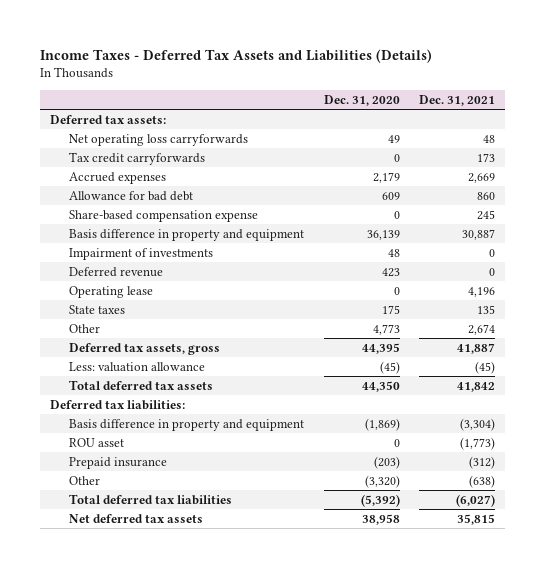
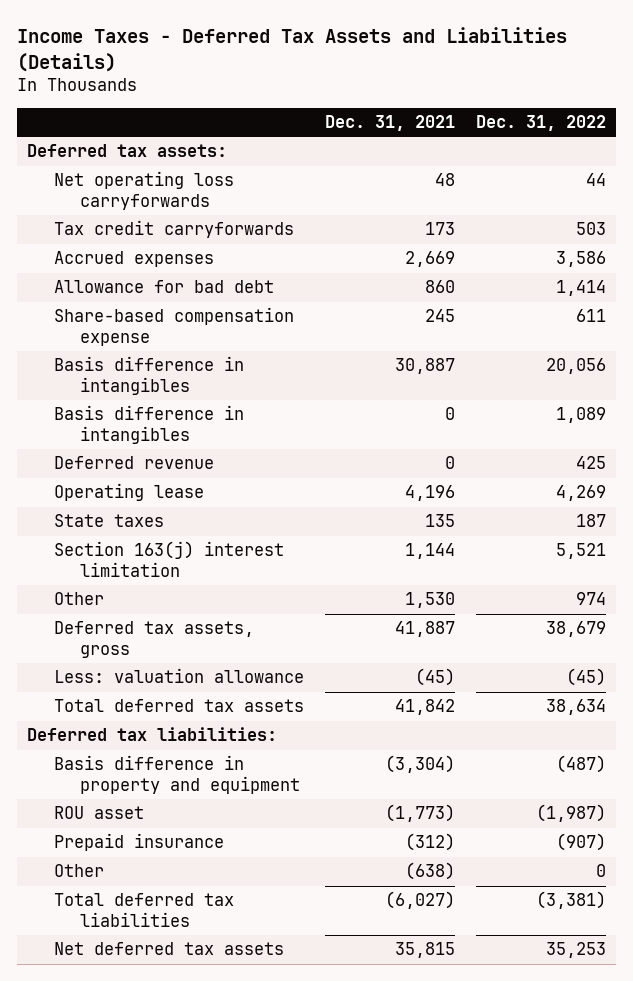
[323,94,400,106] Dec. 31, 2020 -> none
none -> [475,115,606,132] Dec. 31, 2022
[69,247,214,260] Impairment of investments -> none
none -> [53,356,244,395] Basis difference in intangibles
[69,228,305,241] Basis difference in property and equipment -> [53,405,244,444] Basis difference in intangibles
[461,228,495,240] 30,887 -> [444,407,455,421] 0
none -> [53,541,284,577] Section 163(j) interest limitation
[467,323,495,335] 2,674 -> [404,592,455,609] 1,530

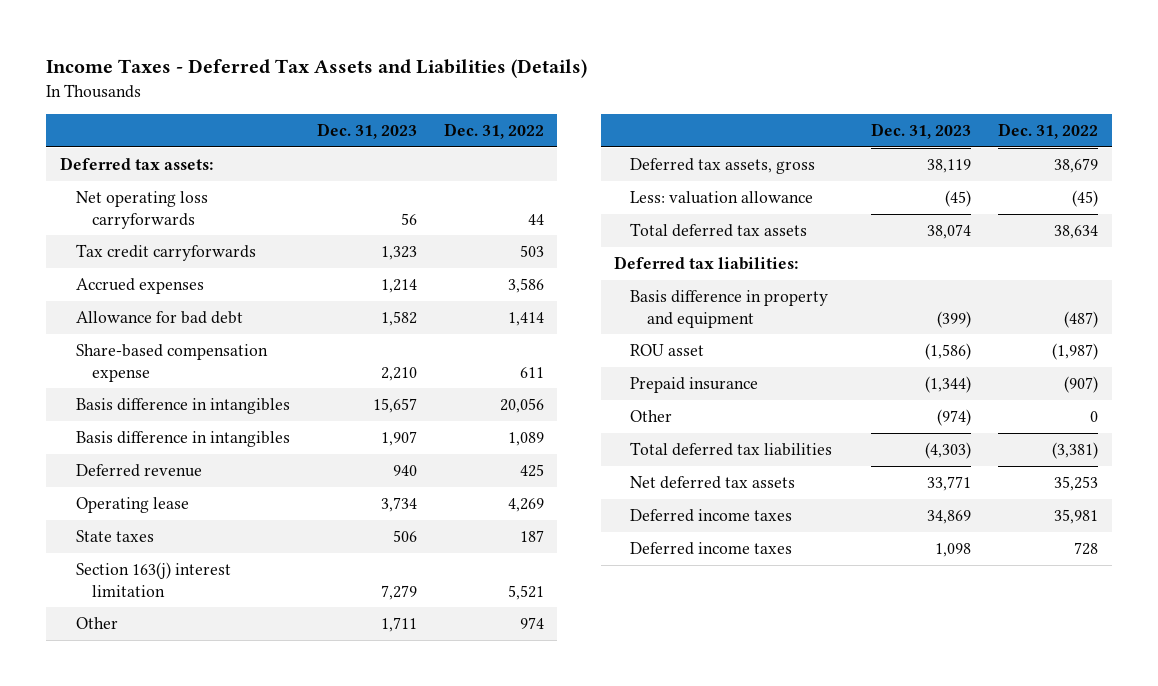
[324,115,455,132] Dec. 31, 2021 -> none
none -> [316,122,417,139] Dec. 31, 2023
none -> [630,508,793,522] Deferred income taxes
none -> [630,541,793,555] Deferred income taxes

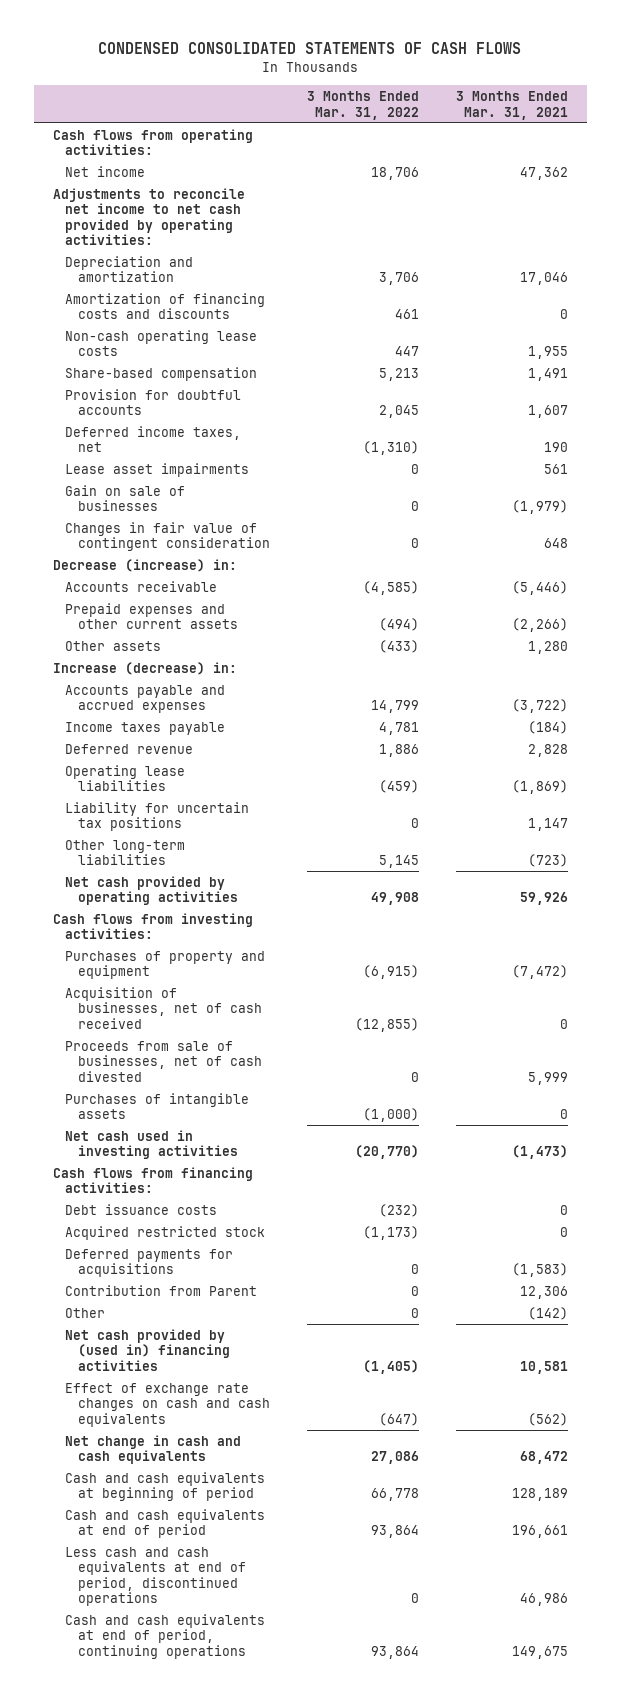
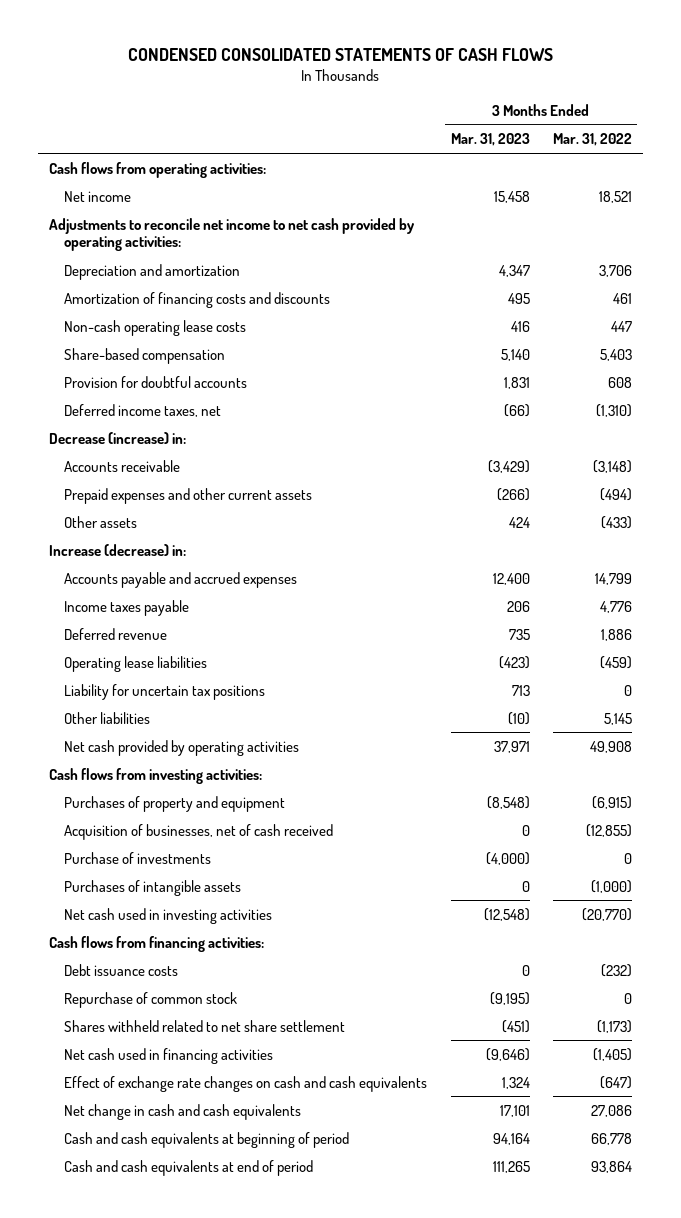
[456,91,569,120] 3 Months Ended Mar. 31, 2021 -> none
none -> [450,133,530,147] Mar. 31, 2023
[370,166,419,180] 18,706 -> [598,190,632,203] 18,521
[378,367,419,381] 5,213 -> [599,348,632,361] 5,403
[378,405,419,419] 2,045 -> [607,376,632,388] 608
[65,462,250,477] Lease asset impairments -> none
[65,484,186,512] Gain on sale of businesses -> none
[65,521,270,552] Changes in fair value of contingent consideration -> none
[362,580,419,595] (4,585) -> [592,459,632,473] (3,148)
[378,721,419,735] 4,781 -> [599,600,632,613] 4,776
[65,839,186,866] Other long-term liabilities -> [64,711,151,724] Other liabilities
[65,1040,262,1082] Proceeds from sale of businesses, net of cash divested -> none
none -> [64,851,212,864] Purchase of investments
[65,1248,234,1278] Deferred payments for acquisitions -> none
[65,1284,258,1296] Contribution from Parent -> none
[65,1307,106,1318] Other -> none
none -> [64,991,238,1008] Repurchase of common stock
[65,1225,266,1240] Acquired restricted stock -> [64,1019,346,1032] Shares withheld related to net share settlement
[65,1328,230,1371] Net cash provided by (used in) financing activities -> [64,1047,274,1064] Net cash used in financing activities
[65,1546,246,1607] Less cash and cash equivalents at end of period, discontinued operations -> none
[65,1613,266,1659] Cash and cash equivalents at end of period, continuing operations -> none

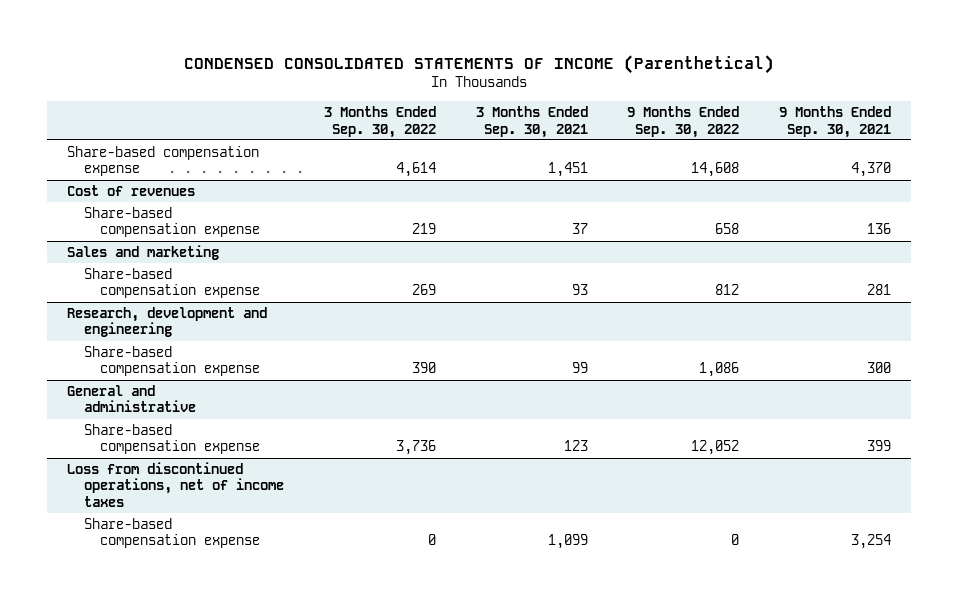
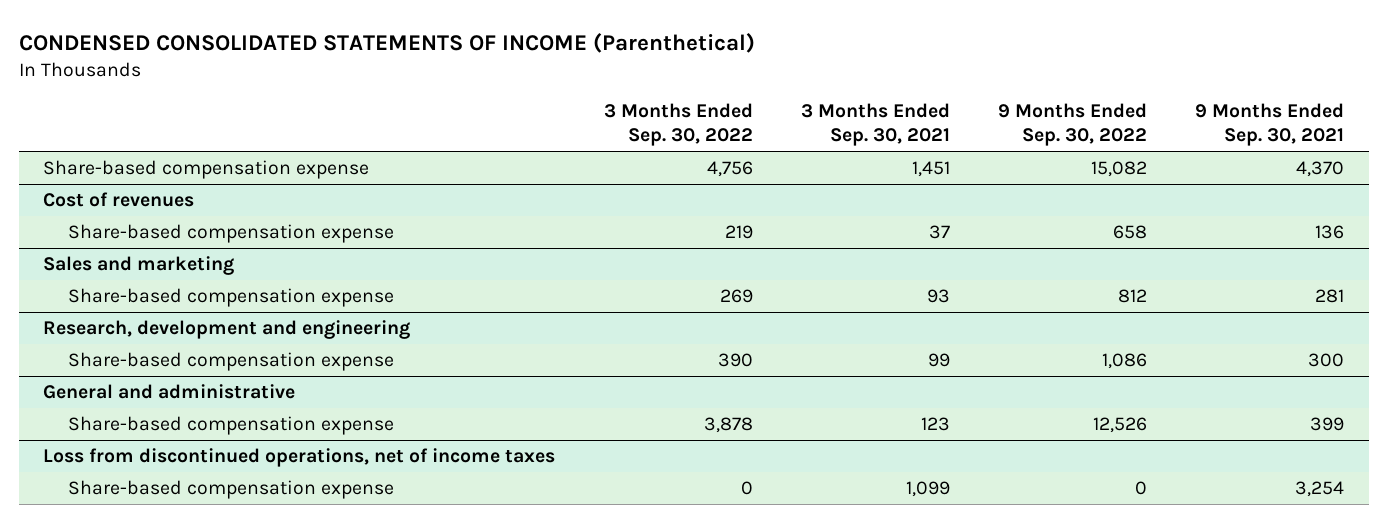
[395,162,436,178] 4,614 -> [706,161,753,178] 4,756
[691,162,740,178] 14,608 -> [1091,161,1148,178] 15,082
[395,440,436,456] 3,736 -> [703,417,753,434] 3,878
[691,440,740,456] 12,052 -> [1093,417,1148,434] 12,526

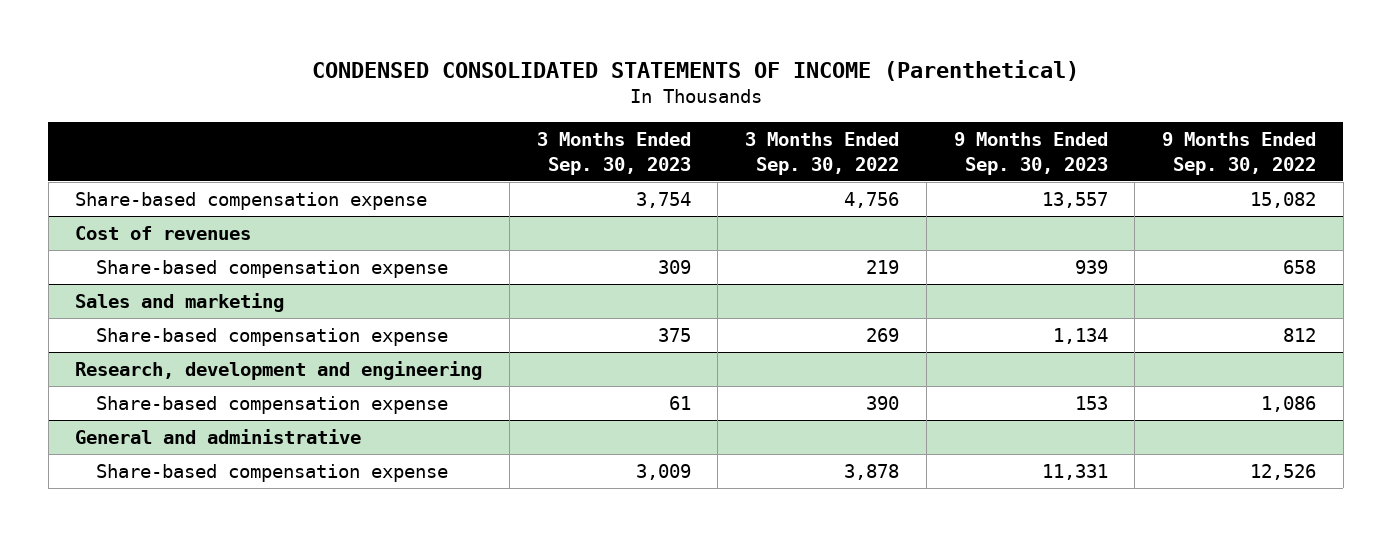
[800,103,950,147] 3 Months Ended Sep. 30, 2021 -> none
[1195,103,1345,147] 9 Months Ended Sep. 30, 2021 -> none
none -> [536,132,691,175] 3 Months Ended Sep. 30, 2023
none -> [953,132,1108,175] 9 Months Ended Sep. 30, 2023
[43,448,556,468] Loss from discontinued operations, net of income taxes -> none
[68,480,395,500] Share-based compensation expense -> none

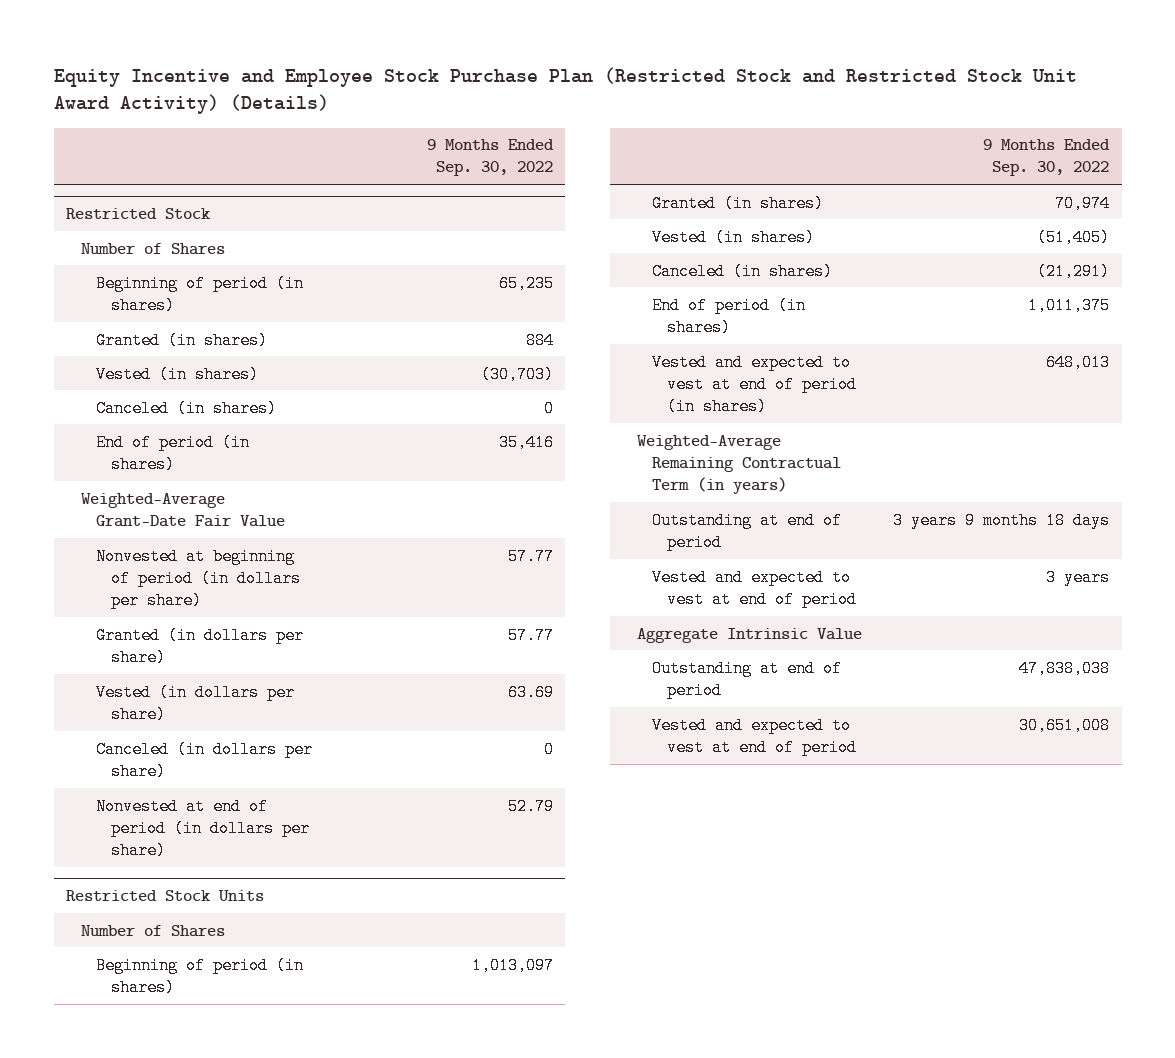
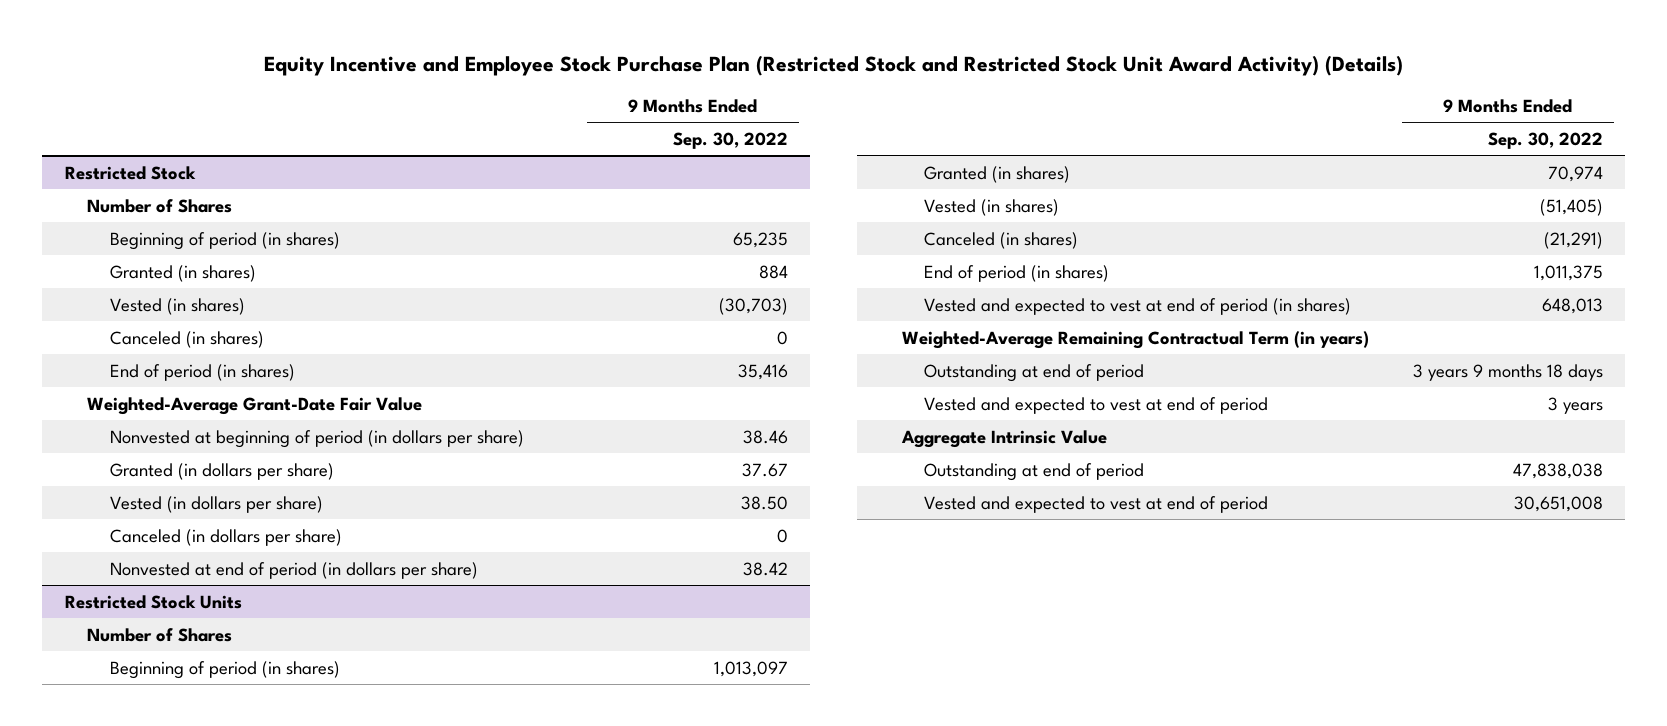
[507,547,554,565] 57.77 -> [743,429,789,444] 38.46
[507,626,554,644] 57.77 -> [742,462,789,477] 37.67
[507,683,554,701] 63.69 -> [741,495,789,510] 38.50
[507,797,554,815] 52.79 -> [743,561,789,576] 38.42

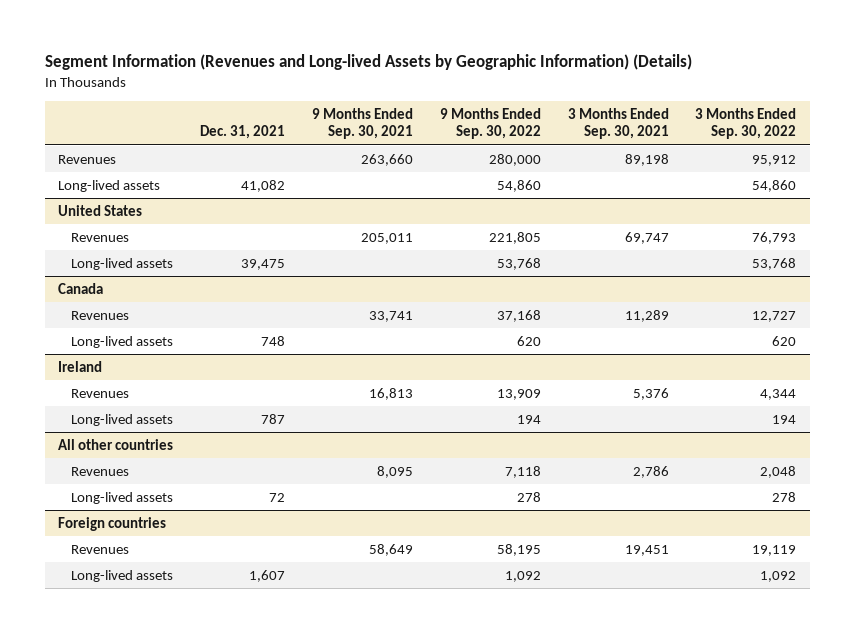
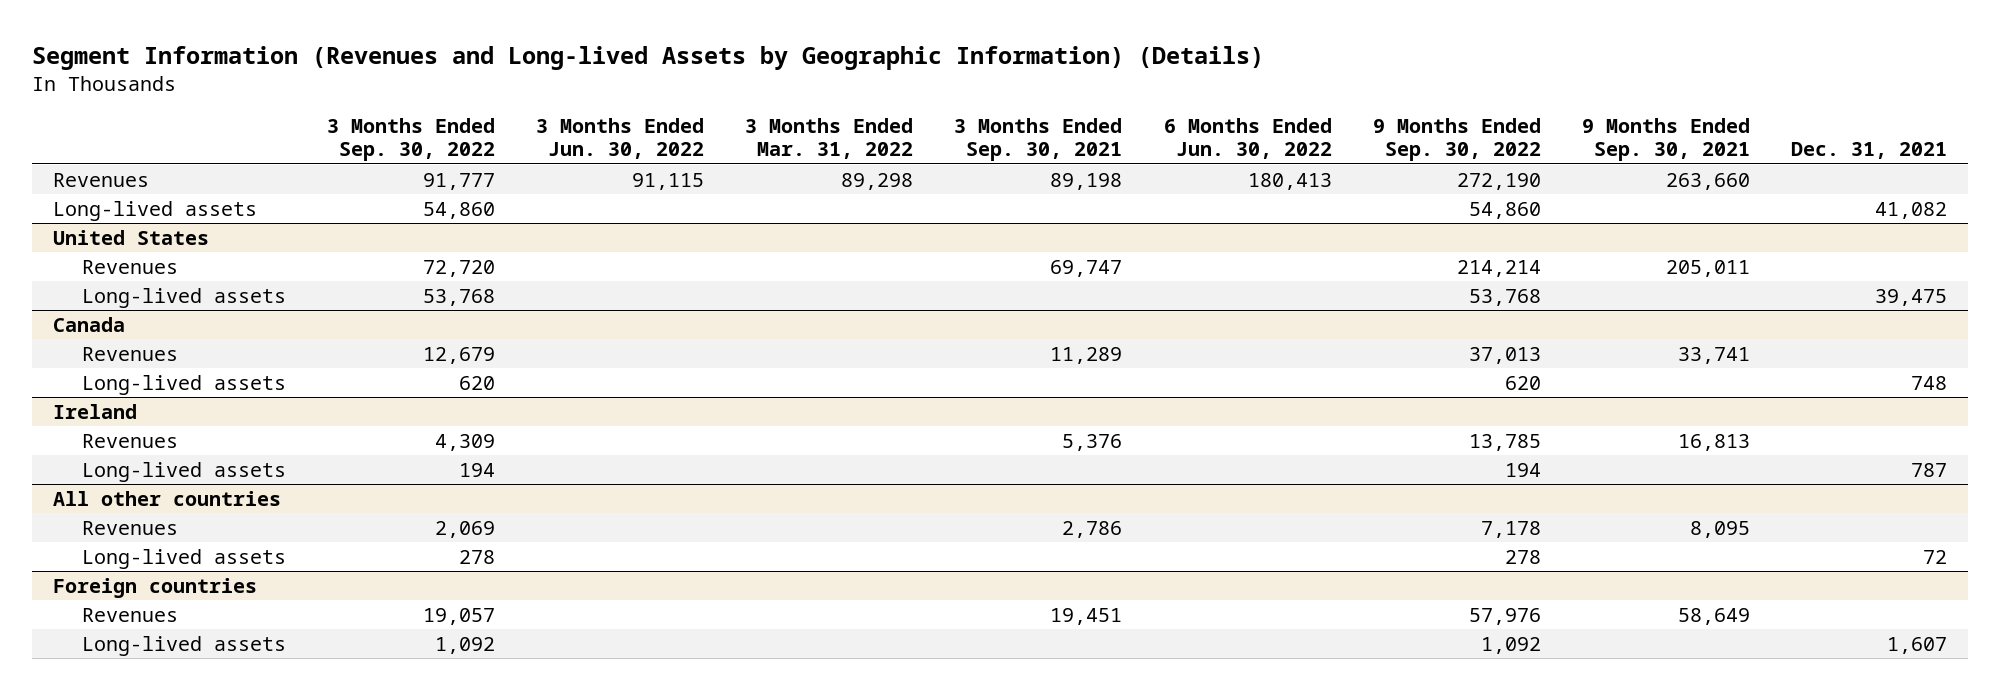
none -> [536,117,705,160] 3 Months Ended Jun. 30, 2022
none -> [745,117,914,160] 3 Months Ended Mar. 31, 2022
none -> [1163,117,1332,160] 6 Months Ended Jun. 30, 2022
[488,153,541,166] 280,000 -> [1456,172,1541,190] 272,190
[752,154,797,166] 95,912 -> [422,172,495,190] 91,777
[488,231,541,244] 221,805 -> [1456,259,1541,277] 214,214
[752,231,797,244] 76,793 -> [422,259,495,277] 72,720
[496,309,541,322] 37,168 -> [1468,346,1541,364] 37,013
[752,310,797,322] 12,727 -> [422,346,495,364] 12,679
[496,388,541,400] 13,909 -> [1468,433,1541,451] 13,785
[760,388,797,400] 4,344 -> [434,433,495,451] 4,309
[504,465,541,478] 7,118 -> [1480,520,1541,538] 7,178
[760,465,797,478] 2,048 -> [434,520,495,538] 2,069
[496,543,541,556] 58,195 -> [1468,607,1541,625] 57,976
[752,544,797,556] 19,119 -> [422,607,495,625] 19,057

